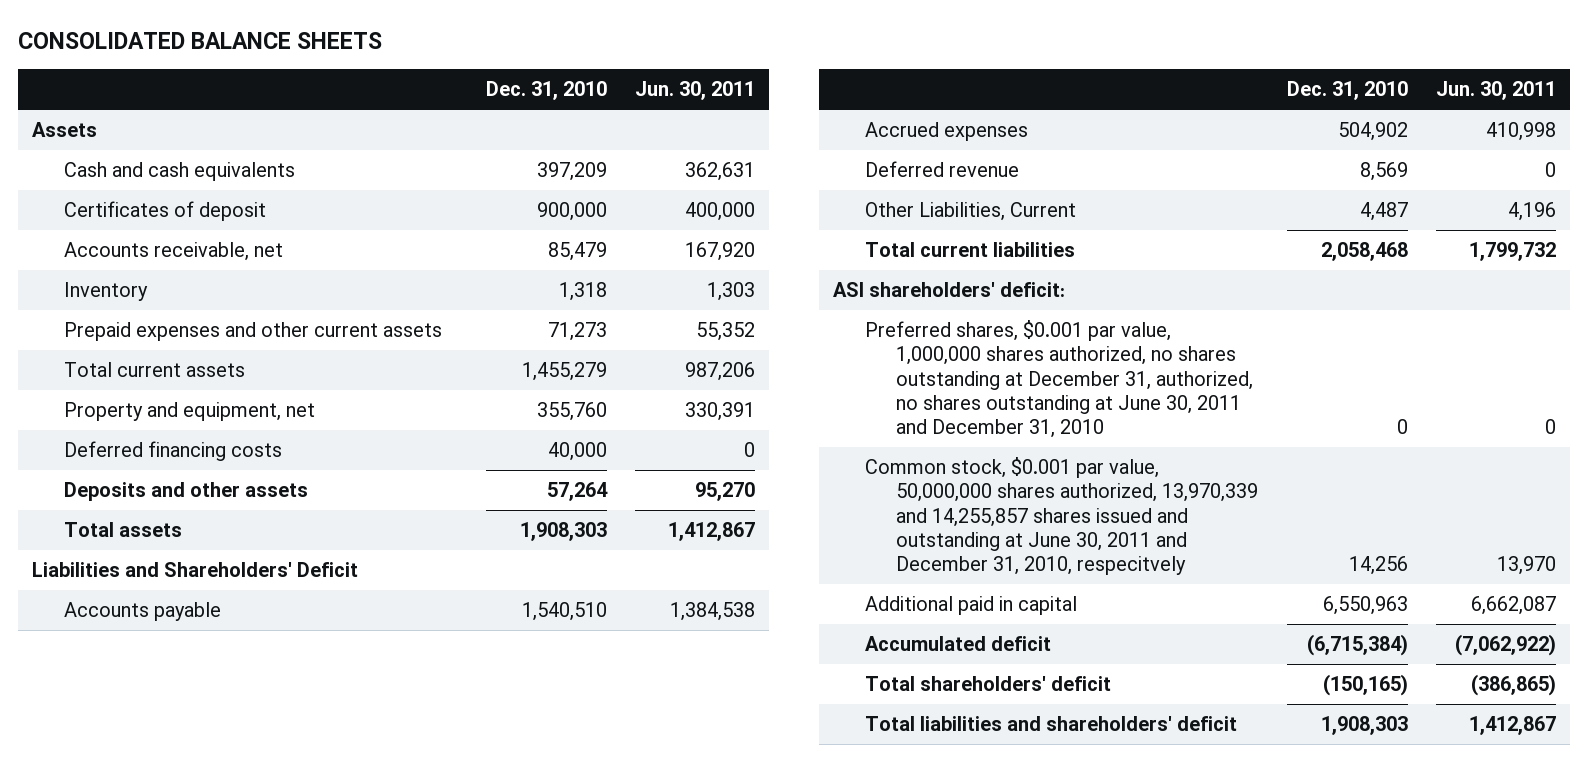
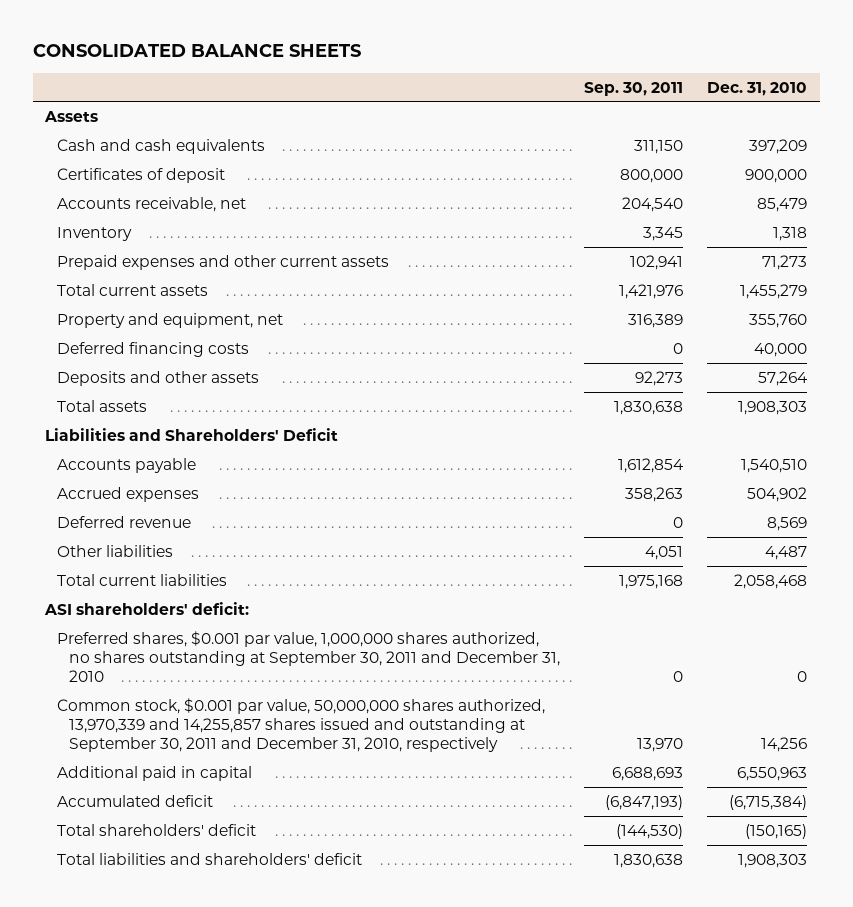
[635,81,756,101] Jun. 30, 2011 -> none
none -> [584,81,684,96] Sep. 30, 2011
[864,201,1076,221] Other Liabilities, Current -> [57,544,174,557] Other liabilities
[864,319,1254,439] Preferred shares, $0.001 par value, 1,000,000 shares authorized, no shares outstanding at December 31, authorized, no shares outstanding at June 30, 2011 and December 31, 2010 -> [57,630,560,682] Preferred shares, $0.001 par value, 1,000,000 shares authorized, no shares outstanding at September 30, 2011 and December 31, 2010
[864,456,1259,576] Common stock, $0.001 par value, 50,000,000 shares authorized, 13,970,339 and 14,255,857 shares issued and outstanding at June 30, 2011 and December 31, 2010, respecitvely -> [57,697,546,752] Common stock, $0.001 par value, 50,000,000 shares authorized, 13,970,339 and 14,255,857 shares issued and outstanding at September 30, 2011 and December 31, 2010, respectively

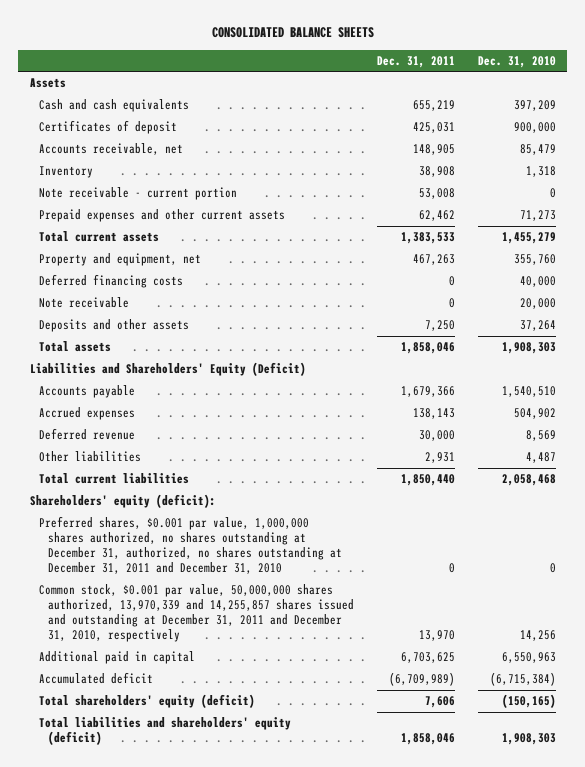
[584,81,684,96] Sep. 30, 2011 -> none
none -> [377,55,456,68] Dec. 31, 2011
none -> [38,187,237,201] Note receivable - current portion
none -> [38,297,129,309] Note receivable
[758,370,809,386] 57,264 -> [519,320,556,332] 37,264
[45,427,339,441] Liabilities and Shareholders' Deficit -> [29,362,306,377] Liabilities and Shareholders' Equity (Deficit)
[44,601,250,615] ASI shareholders' deficit: -> [29,494,216,509] Shareholders' equity (deficit):
[57,630,560,682] Preferred shares, $0.001 par value, 1,000,000 shares authorized, no shares outstanding at September 30, 2011 and December 31, 2010 -> [38,516,343,575] Preferred shares, $0.001 par value, 1,000,000 shares authorized, no shares outstanding at December 31, authorized, no shares outstanding at December 31, 2011 and December 31, 2010
[57,697,546,752] Common stock, $0.001 par value, 50,000,000 shares authorized, 13,970,339 and 14,255,857 shares issued and outstanding at September 30, 2011 and December 31, 2010, respectively -> [38,584,355,643] Common stock, $0.001 par value, 50,000,000 shares authorized, 13,970,339 and 14,255,857 shares issued and outstanding at December 31, 2011 and December 31, 2010, respectively
[57,823,257,836] Total shareholders' deficit -> [38,694,255,709] Total shareholders' equity (deficit)
[57,852,363,865] Total liabilities and shareholders' deficit -> [38,717,291,746] Total liabilities and shareholders' equity (deficit)

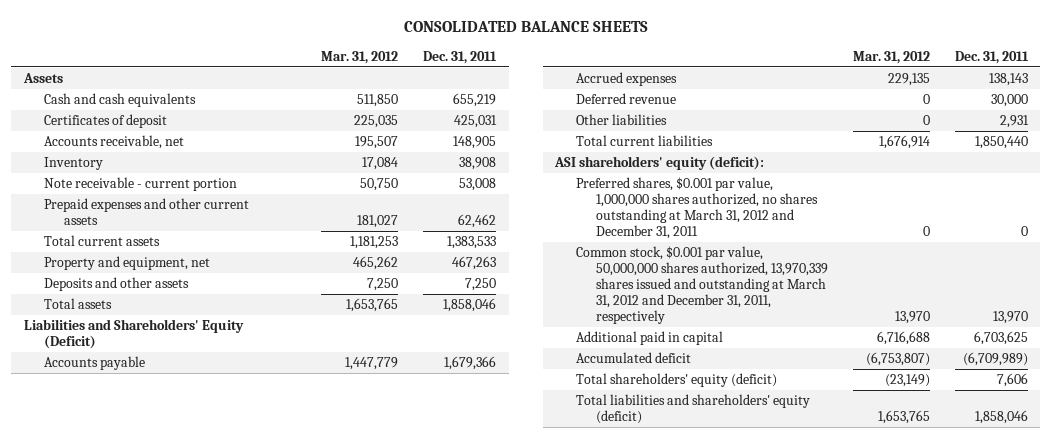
[477,55,556,68] Dec. 31, 2010 -> none
none -> [321,51,399,65] Mar. 31, 2012
[38,274,183,289] Deferred financing costs -> none
[38,297,129,309] Note receivable -> none
[29,494,216,509] Shareholders' equity (deficit): -> [554,156,765,171] ASI shareholders' equity (deficit):
[38,516,343,575] Preferred shares, $0.001 par value, 1,000,000 shares authorized, no shares outstanding at December 31, authorized, no shares outstanding at December 31, 2011 and December 31, 2010 -> [575,177,818,240] Preferred shares, $0.001 par value, 1,000,000 shares authorized, no shares outstanding at March 31, 2012 and December 31, 2011
[38,584,355,643] Common stock, $0.001 par value, 50,000,000 shares authorized, 13,970,339 and 14,255,857 shares issued and outstanding at December 31, 2011 and December 31, 2010, respectively -> [575,246,828,325] Common stock, $0.001 par value, 50,000,000 shares authorized, 13,970,339 shares issued and outstanding at March 31, 2012 and December 31, 2011, respectively

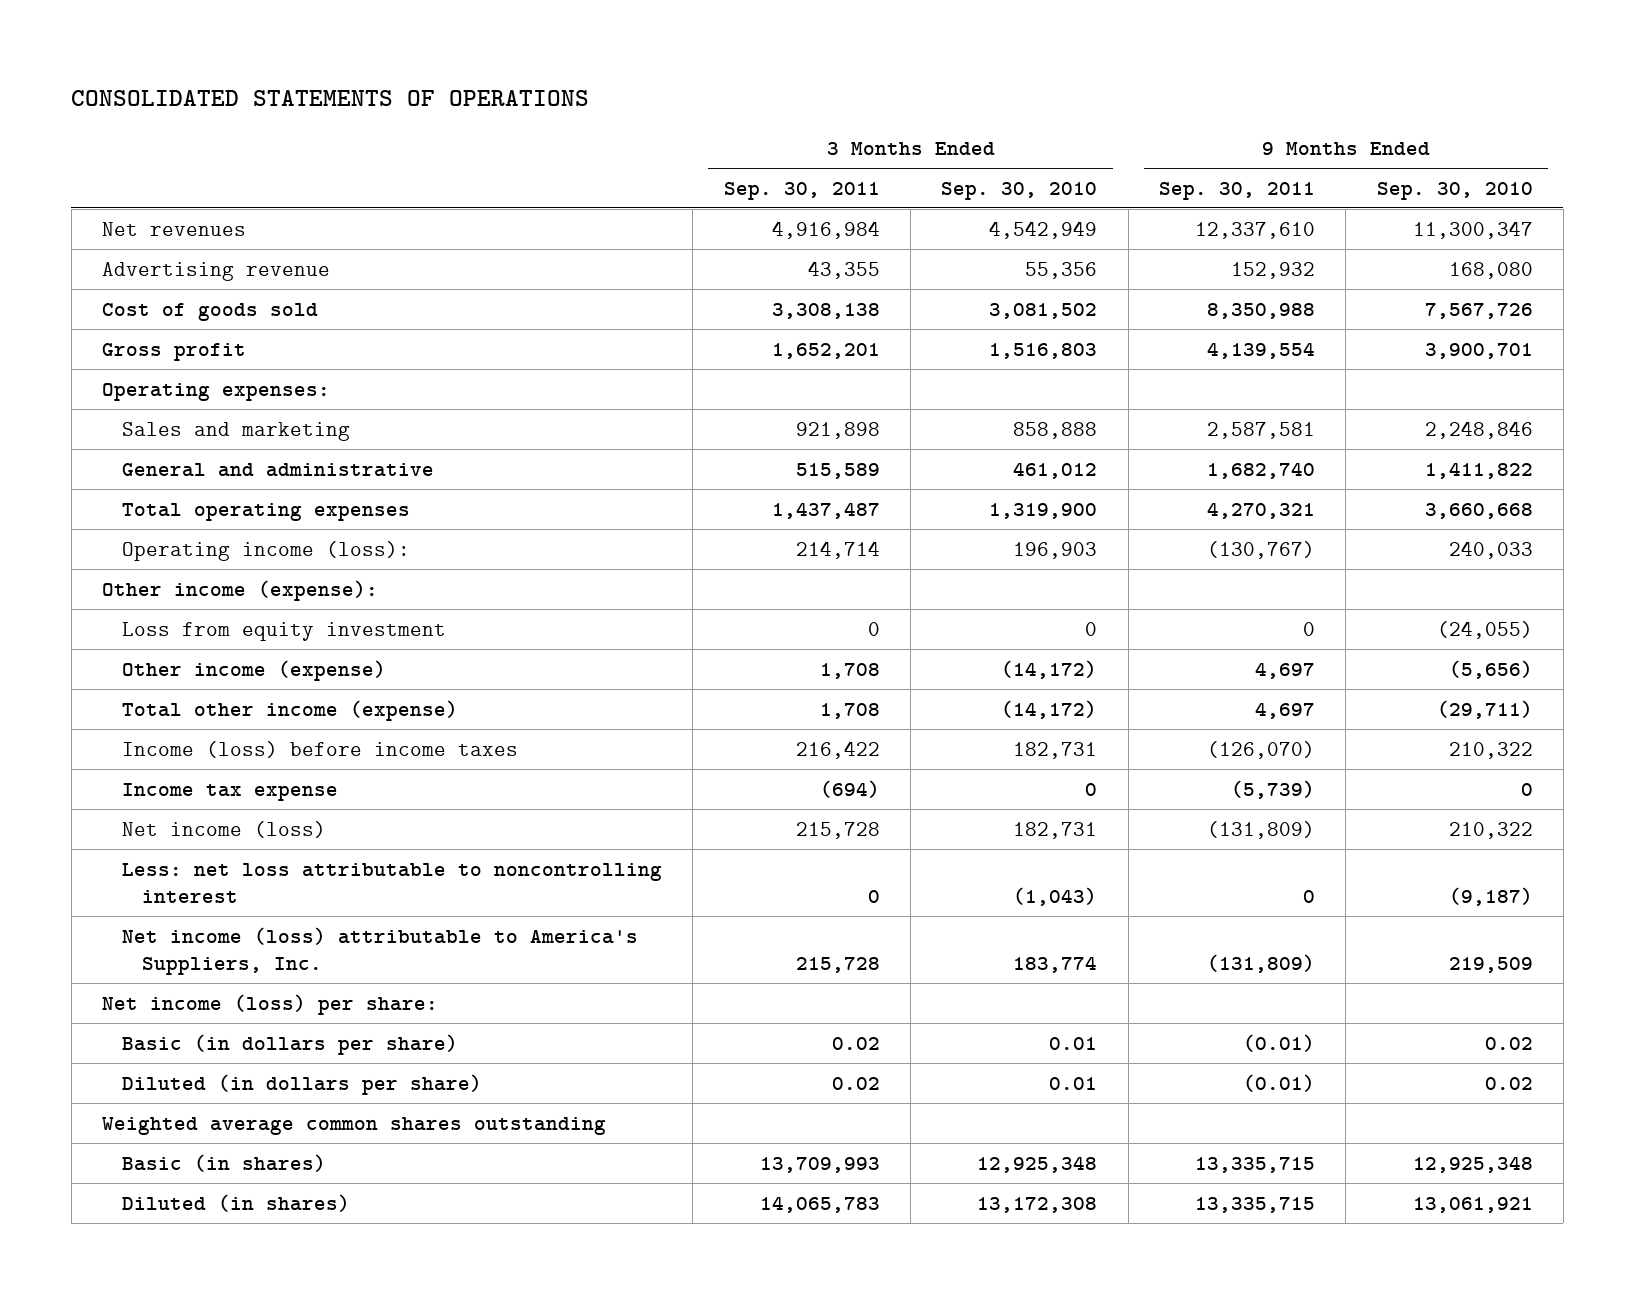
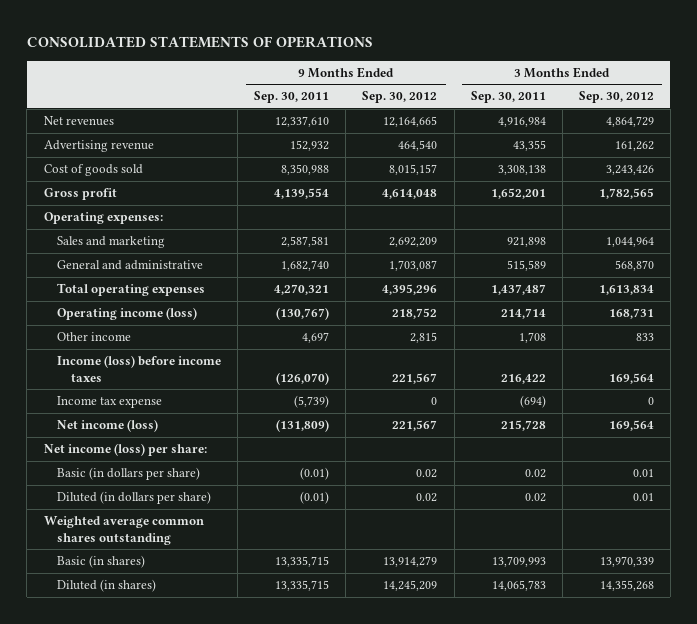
[941,181,1098,200] Sep. 30, 2010 -> none
[1376,181,1533,200] Sep. 30, 2010 -> none
none -> [362,91,438,104] Sep. 30, 2012
none -> [578,91,654,104] Sep. 30, 2012
[102,579,379,601] Other income (expense): -> none
[122,621,447,641] Loss from equity investment -> none
[122,699,459,721] Total other income (expense) -> none
[122,540,411,561] Operating income (loss): -> [57,307,198,321] Operating income (loss)
[122,659,387,681] Other income (expense) -> [57,332,132,342] Other income
[122,862,663,903] Less: net loss attributable to noncontrolling interest -> none
[122,926,639,975] Net income (loss) attributable to America's Suppliers, Inc. -> none

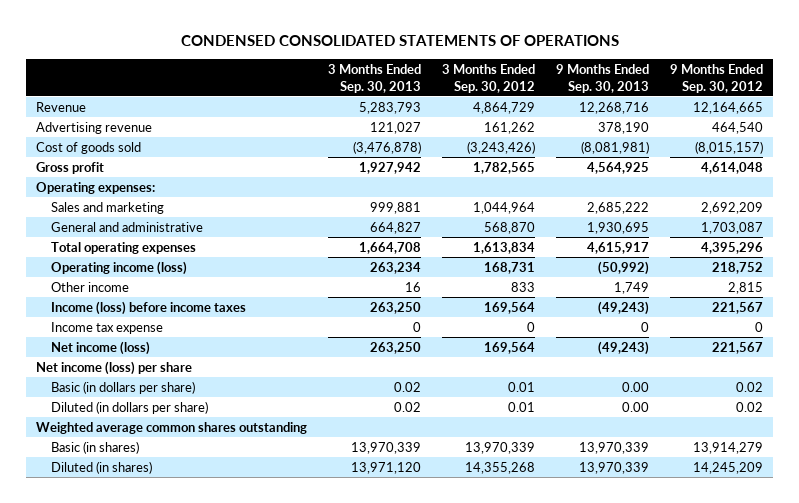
[26,36,373,49] CONSOLIDATED STATEMENTS OF OPERATIONS -> [180,35,619,47] CONDENSED CONSOLIDATED STATEMENTS OF OPERATIONS
[254,91,330,104] Sep. 30, 2011 -> none
[470,91,546,104] Sep. 30, 2011 -> none
none -> [328,63,422,93] 3 Months Ended Sep. 30, 2013
none -> [556,63,650,93] 9 Months Ended Sep. 30, 2013
[43,116,114,127] Net revenues -> [36,101,87,112] Revenue
[389,164,438,176] 8,015,157 -> [694,140,763,154] (8,015,157)
[605,165,654,176] 3,243,426 -> [467,140,536,154] (3,243,426)
[43,443,207,457] Net income (loss) per share: -> [36,360,193,375] Net income (loss) per share

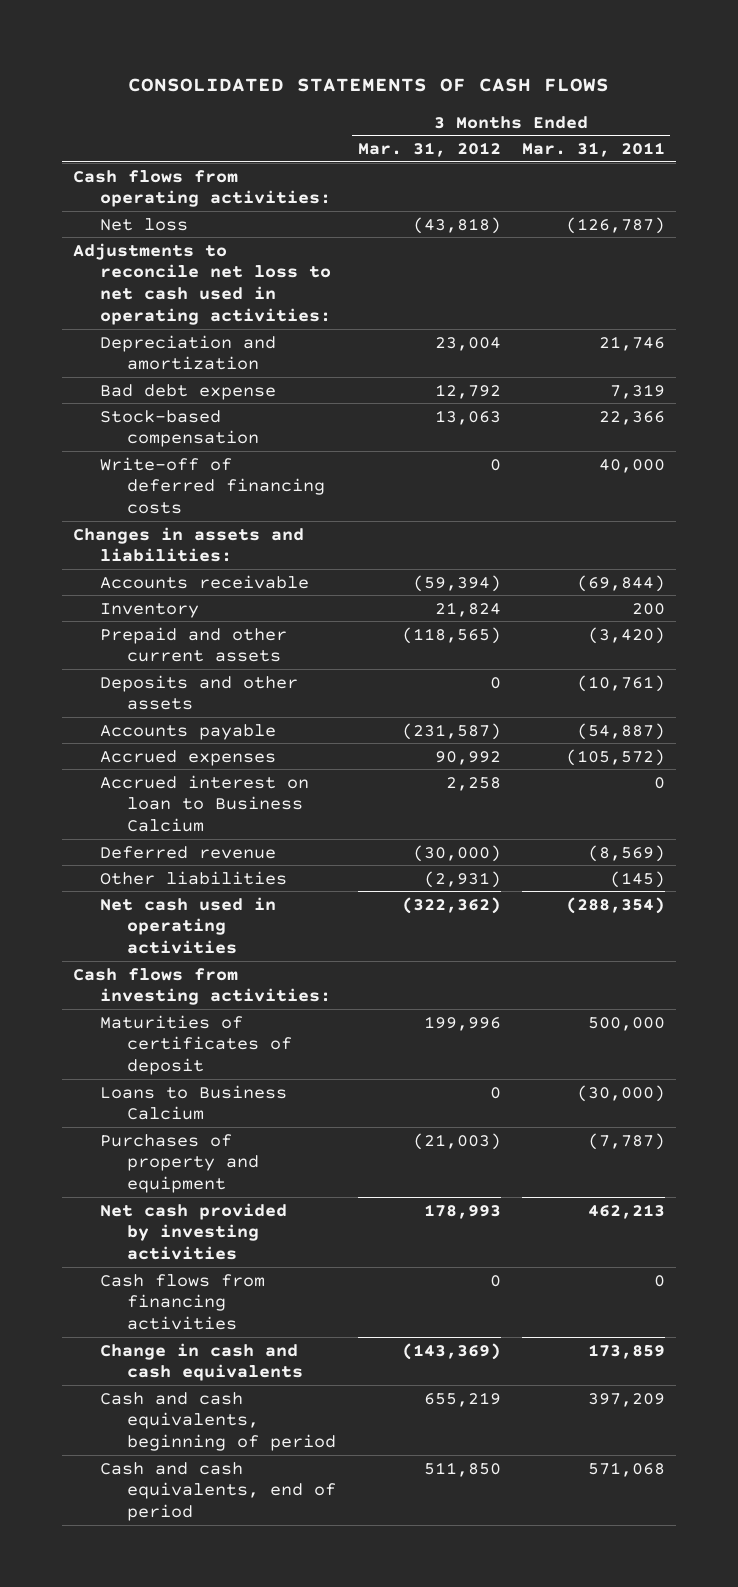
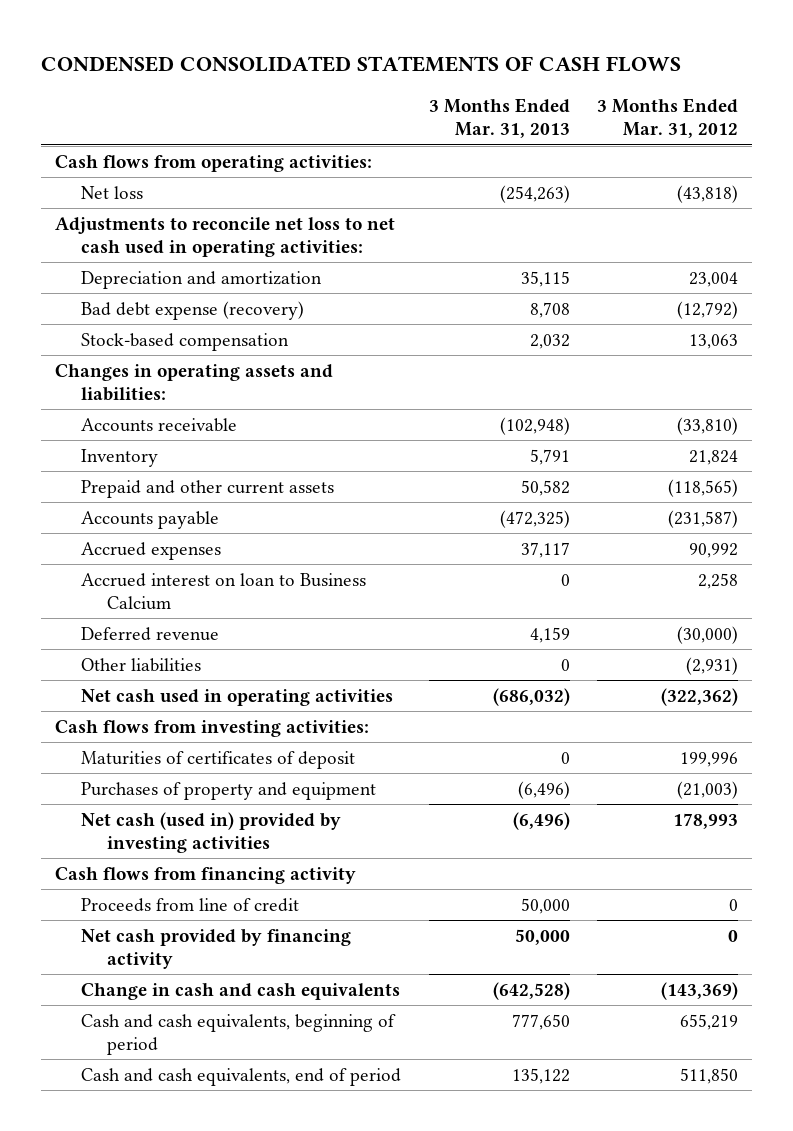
[127,77,609,92] CONSOLIDATED STATEMENTS OF CASH FLOWS -> [41,56,682,73] CONDENSED CONSOLIDATED STATEMENTS OF CASH FLOWS
[522,142,666,158] Mar. 31, 2011 -> none
none -> [428,98,570,139] 3 Months Ended Mar. 31, 2013
[99,383,276,400] Bad debt expense -> [81,300,305,320] Bad debt expense (recovery)
[434,383,501,399] 12,792 -> [677,300,739,319] (12,792)
[99,456,326,515] Write-off of deferred financing costs -> none
[72,526,304,563] Changes in assets and liabilities: -> [55,363,334,401] Changes in operating assets and liabilities:
[412,574,501,592] (59,394) -> [677,416,739,435] (33,810)
[99,674,298,711] Deposits and other assets -> none
[99,1084,287,1121] Loans to Business Calcium -> none
[99,1202,287,1261] Net cash provided by investing activities -> [81,811,342,853] Net cash (used in) provided by investing activities
none -> [55,866,357,884] Cash flows from financing activity
none -> [81,897,300,912] Proceeds from line of credit
[99,1273,265,1331] Cash flows from financing activities -> [81,928,352,969] Net cash provided by financing activity

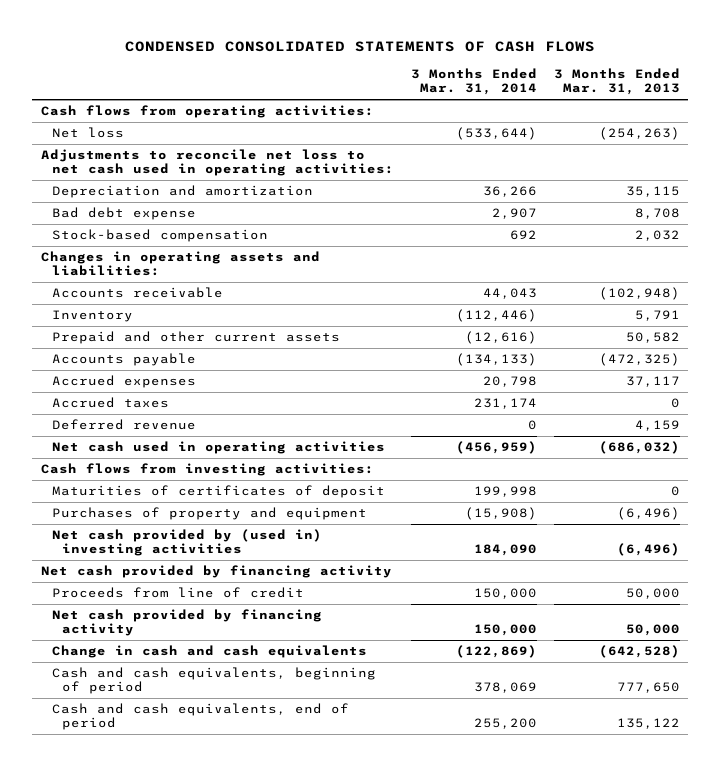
[597,98,739,139] 3 Months Ended Mar. 31, 2012 -> none
none -> [410,68,537,96] 3 Months Ended Mar. 31, 2014
[81,300,305,320] Bad debt expense (recovery) -> [51,207,196,221] Bad debt expense
[81,572,367,610] Accrued interest on loan to Business Calcium -> none
none -> [51,397,169,409] Accrued taxes
[81,657,202,672] Other liabilities -> none
[81,811,342,853] Net cash (used in) provided by investing activities -> [51,529,322,557] Net cash provided by (used in) investing activities
[55,866,357,884] Cash flows from financing activity -> [40,565,392,579] Net cash provided by financing activity

